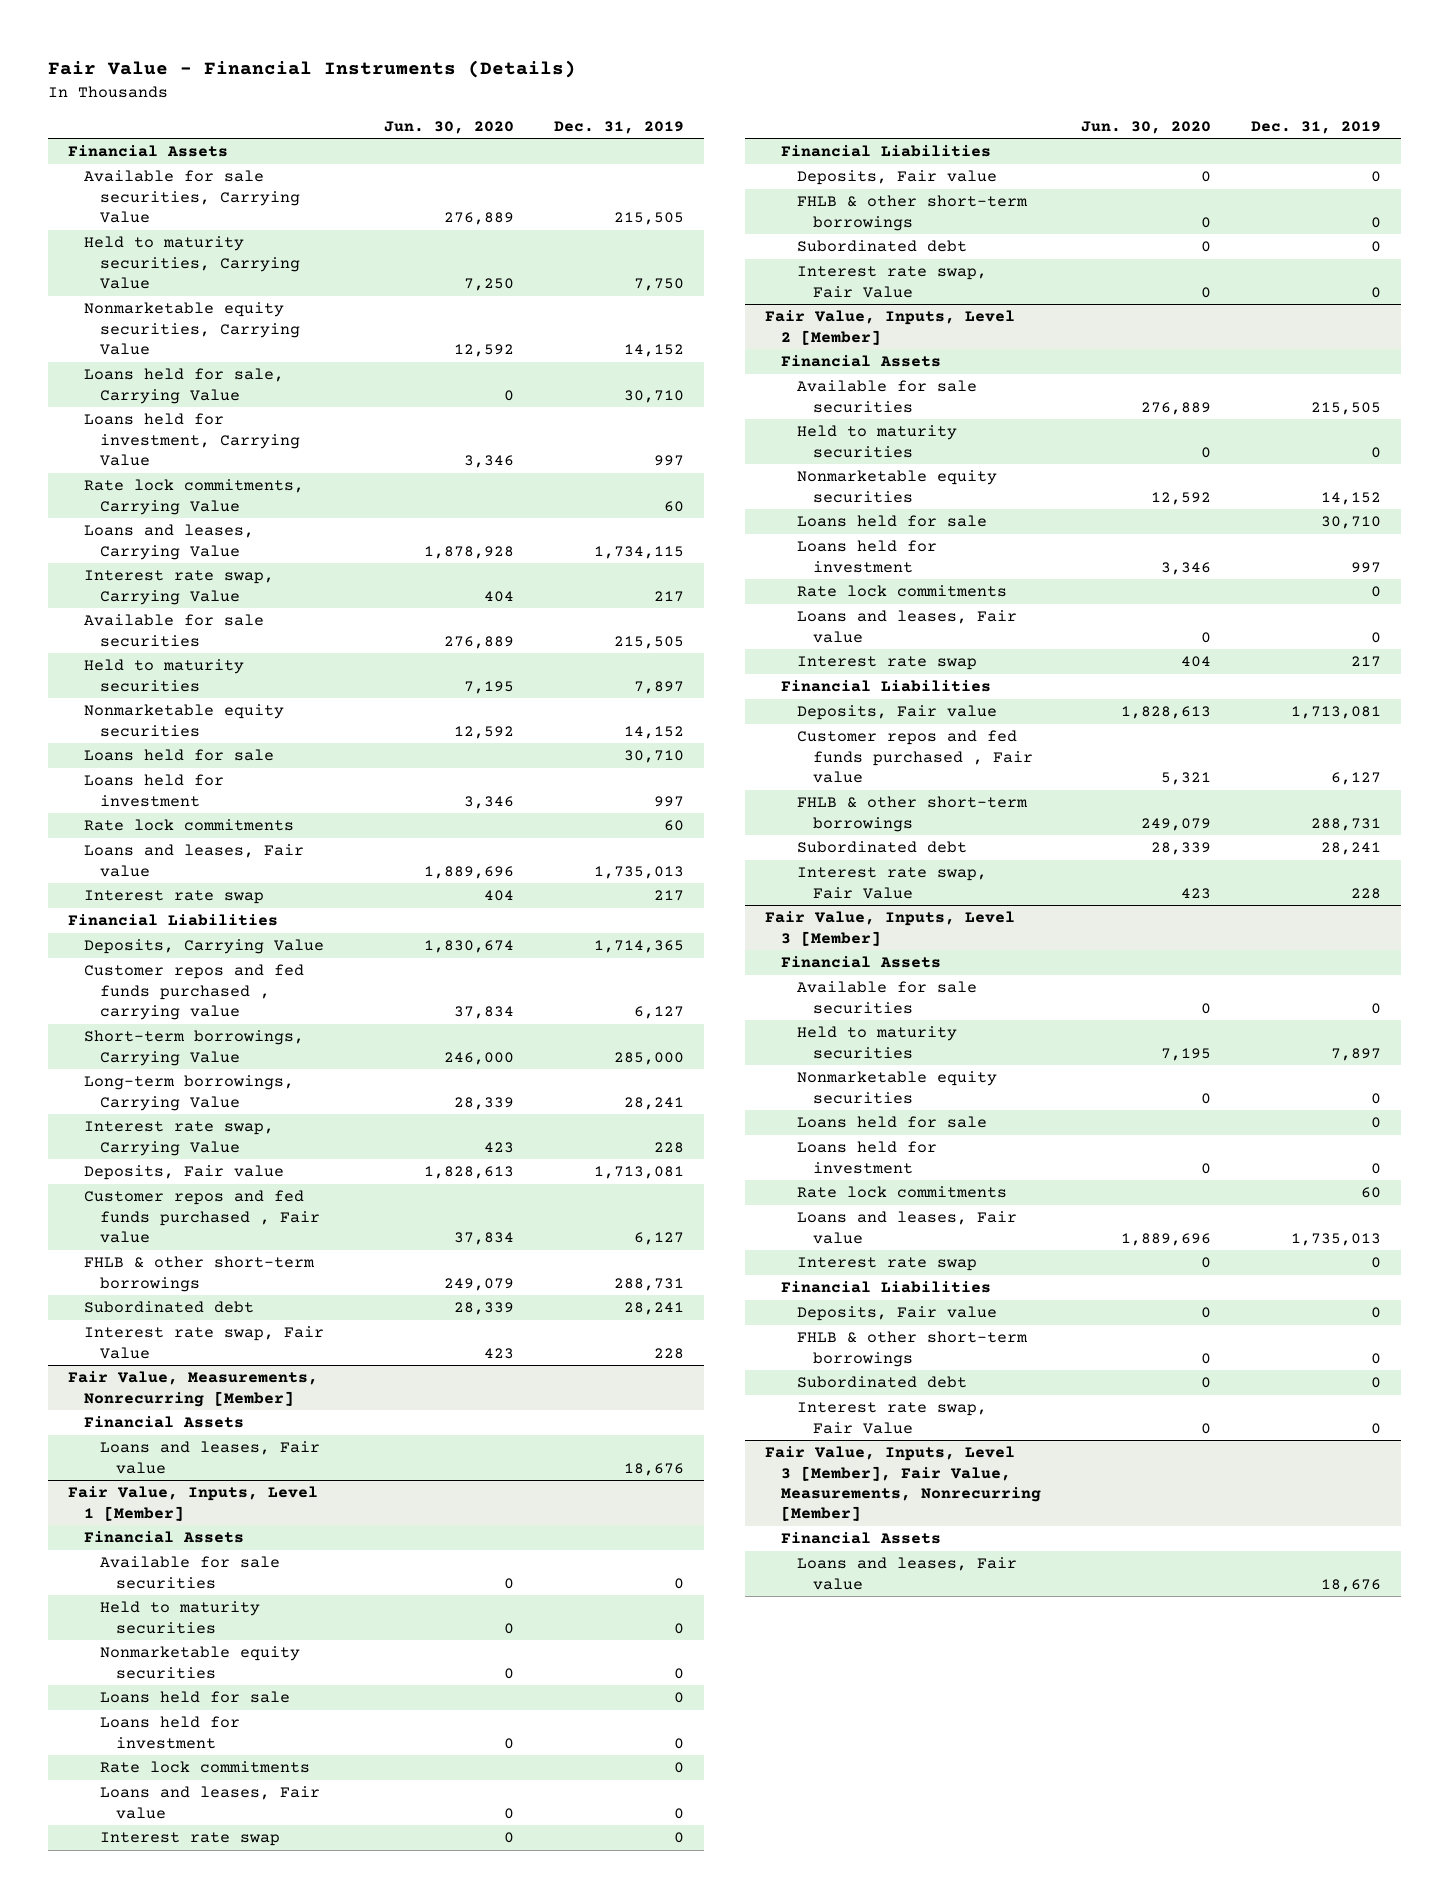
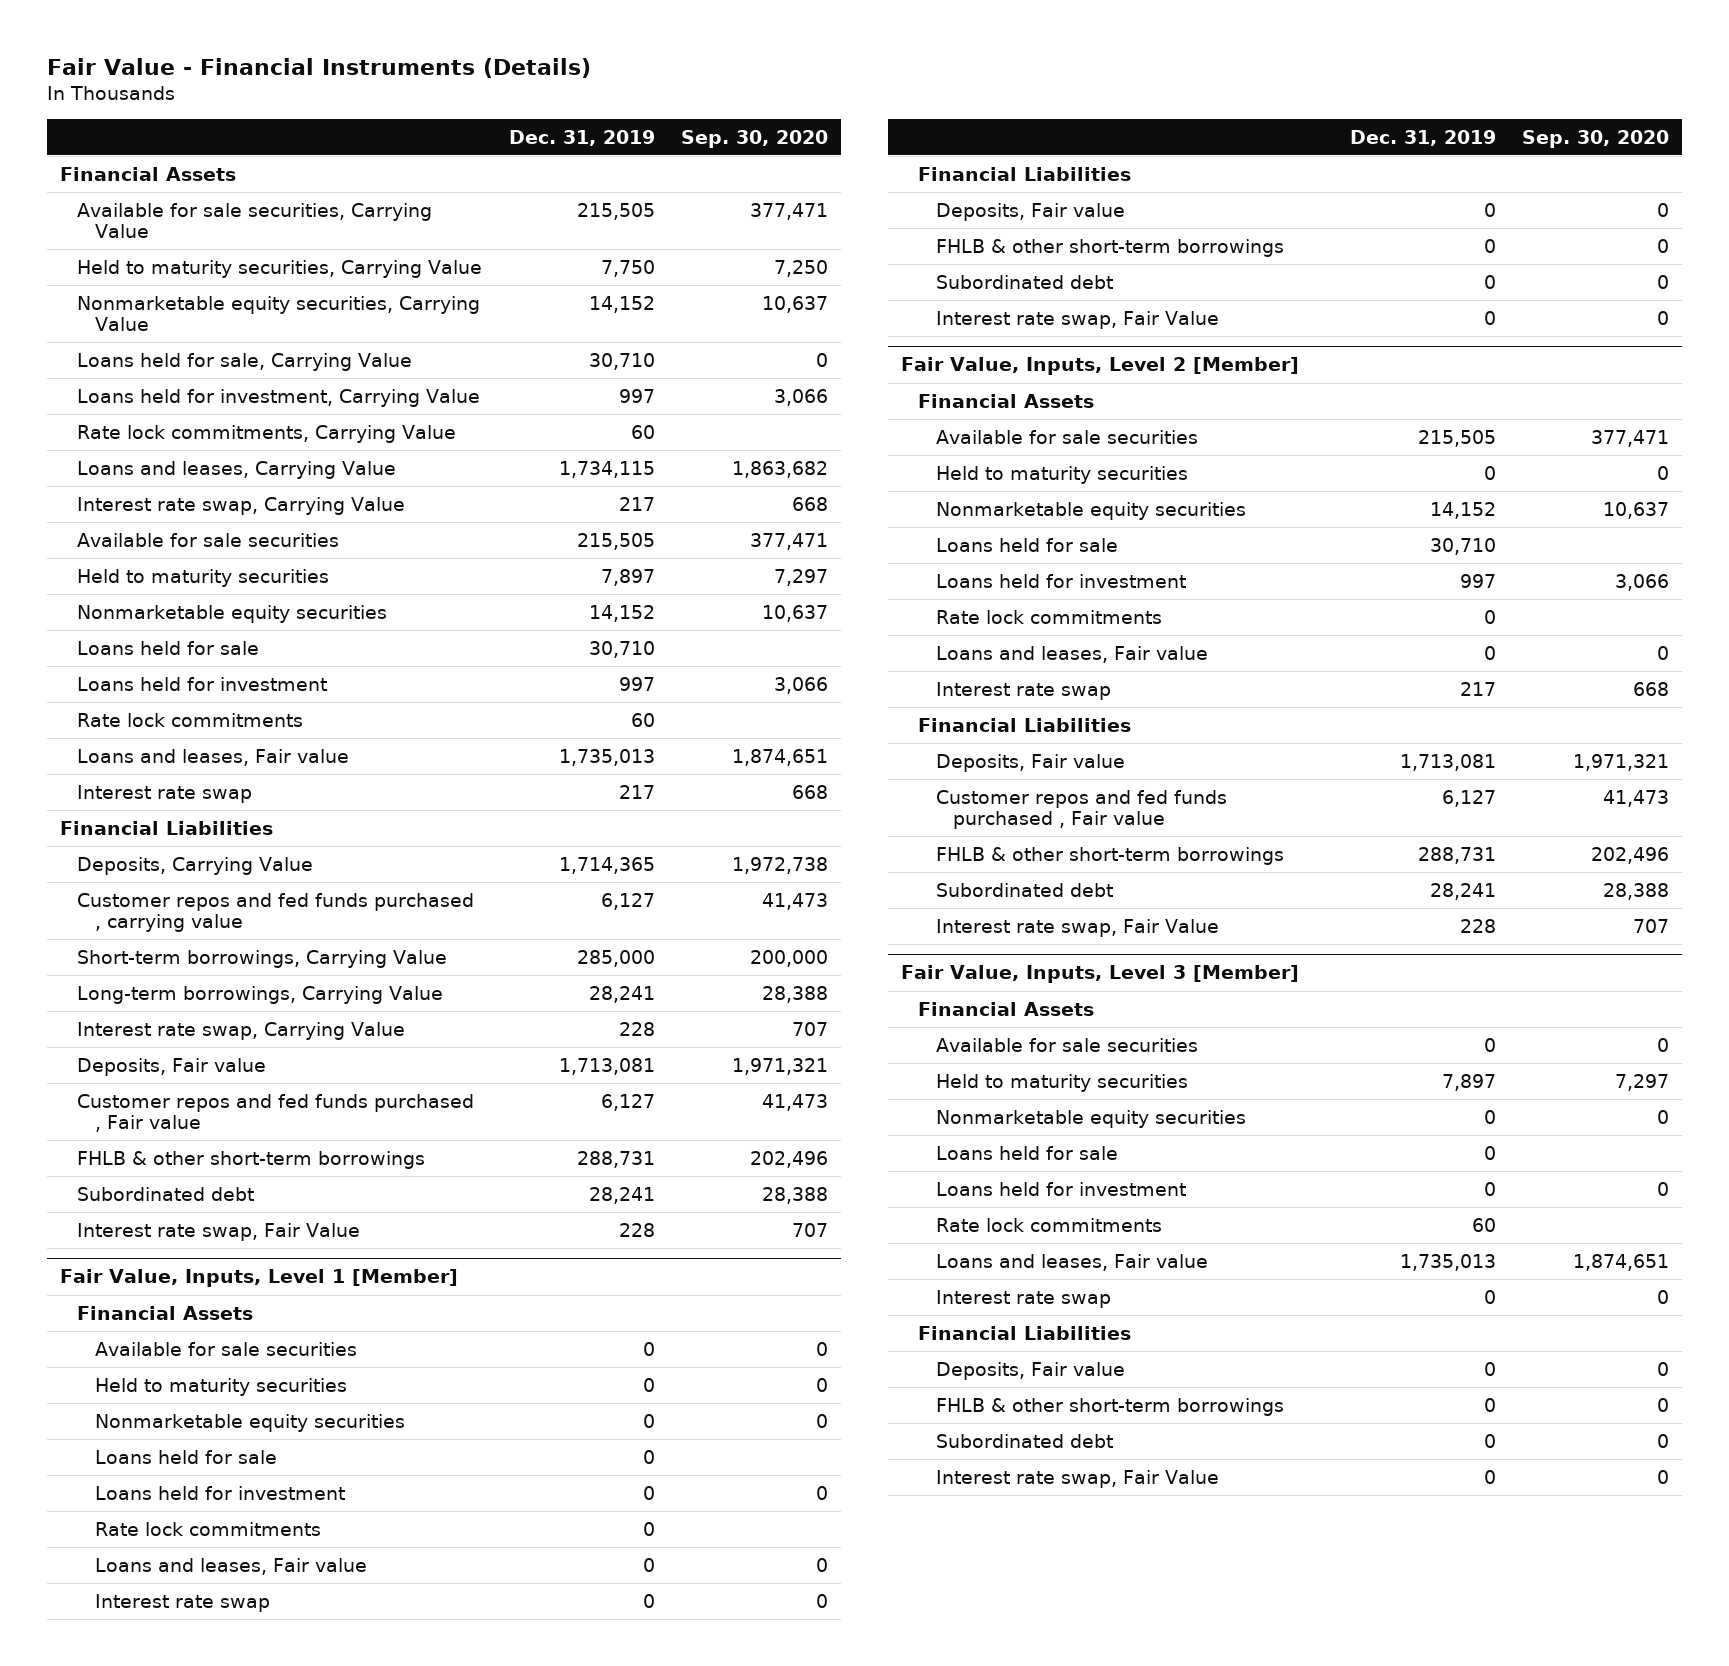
[383,120,514,134] Jun. 30, 2020 -> none
none -> [681,129,829,148] Sep. 30, 2020
[67,1371,318,1407] Fair Value, Measurements, Nonrecurring [Member] -> none
[83,1416,244,1429] Financial Assets -> none
[99,1441,320,1474] Loans and leases, Fair value -> none
[765,1446,1042,1522] Fair Value, Inputs, Level 3 [Member], Fair Value, Measurements, Nonrecurring [Member] -> none
[781,1532,942,1545] Financial Assets -> none
[797,1557,1018,1590] Loans and leases, Fair value -> none

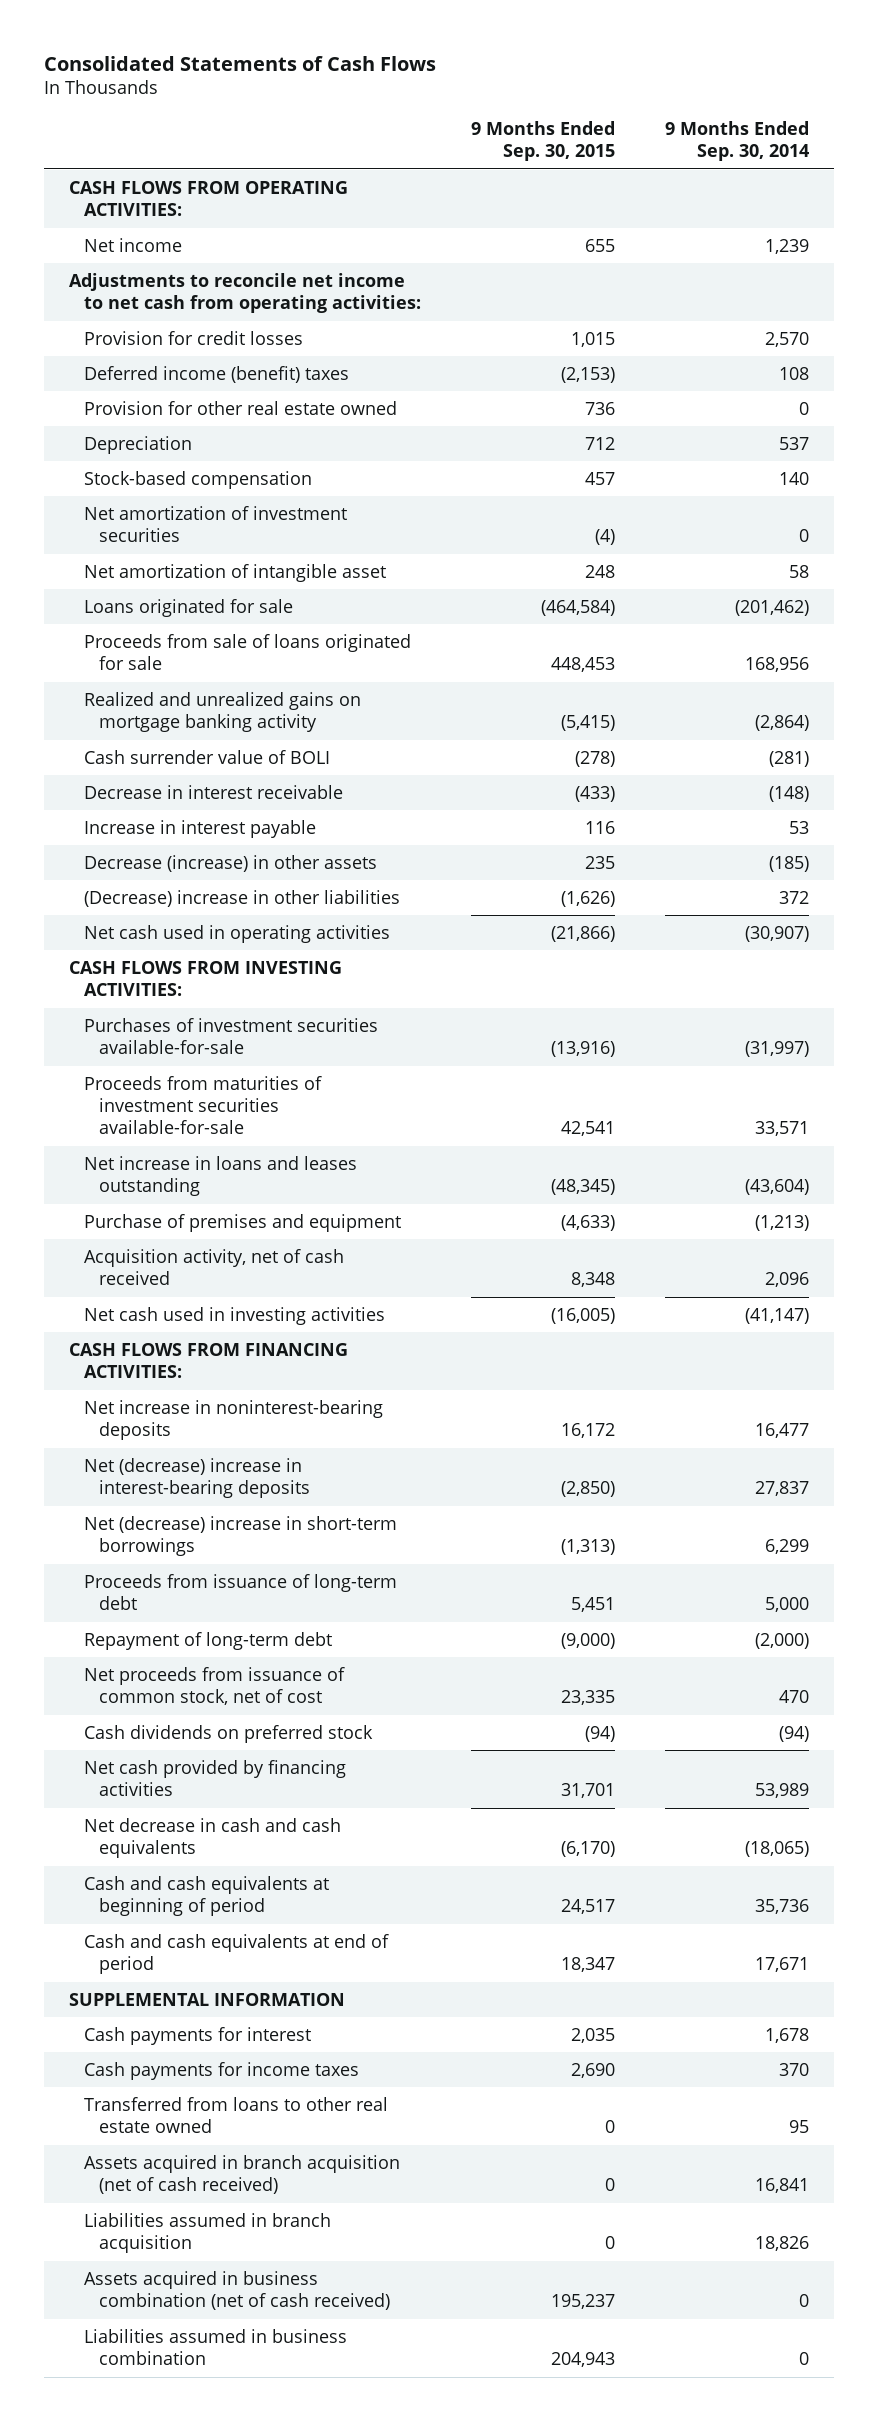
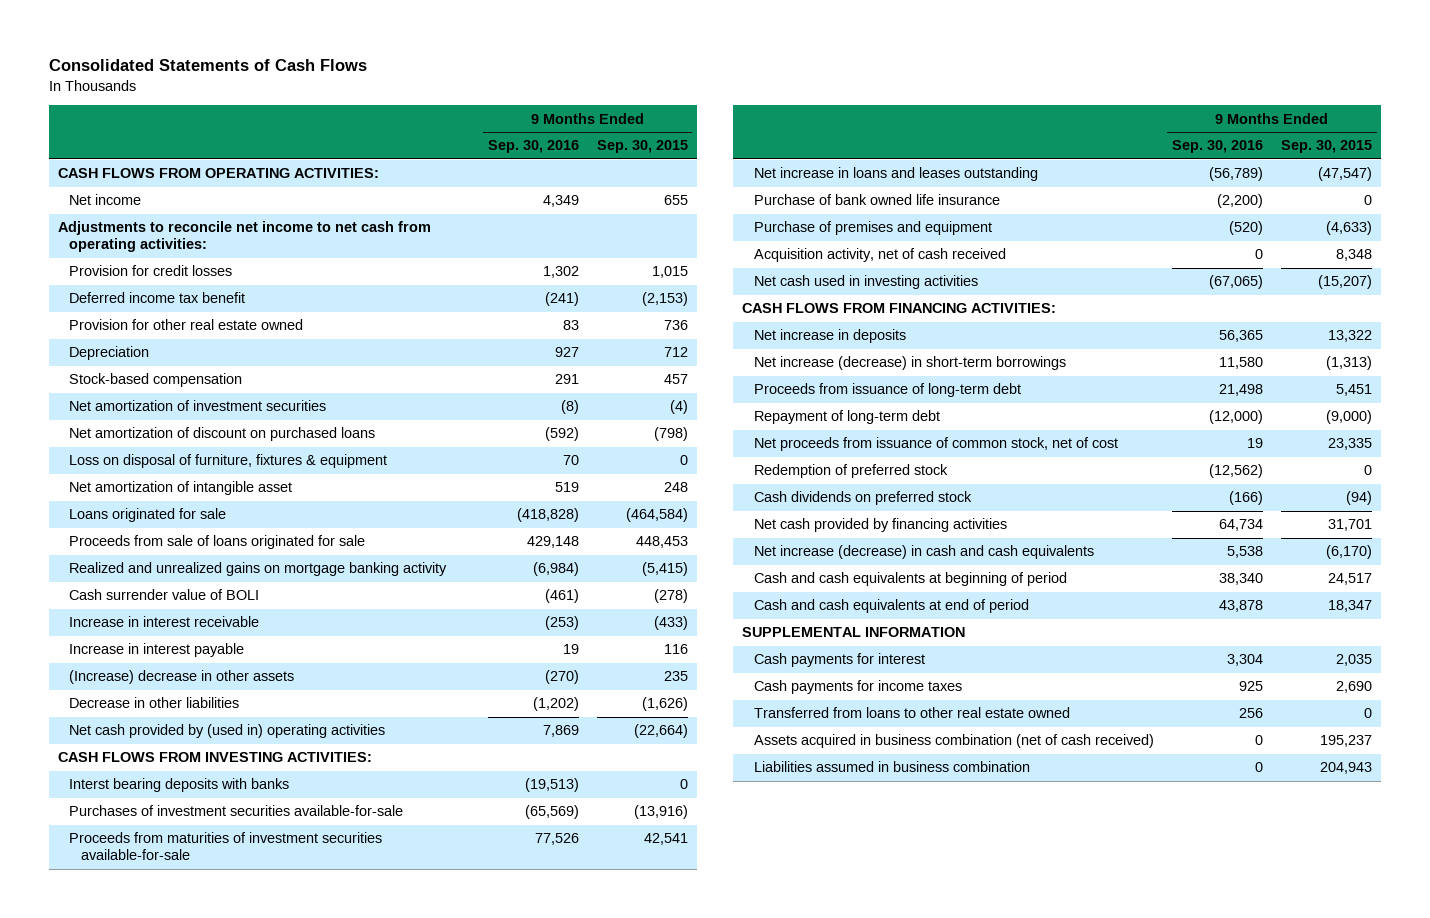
[664,121,809,162] 9 Months Ended Sep. 30, 2014 -> none
none -> [487,140,579,154] Sep. 30, 2016
[83,365,349,383] Deferred income (benefit) taxes -> [69,292,246,304] Deferred income tax benefit
none -> [69,427,376,442] Net amortization of discount on purchased loans
none -> [69,454,388,469] Loss on disposal of furniture, fixtures & equipment
[83,784,343,799] Decrease in interest receivable -> [69,616,260,628] Increase in interest receivable
[83,854,377,872] Decrease (increase) in other assets -> [69,670,295,685] (Increase) decrease in other assets
[83,889,400,907] (Decrease) increase in other liabilities -> [69,697,240,709] Decrease in other liabilities
[83,924,390,943] Net cash used in operating activities -> [69,724,386,739] Net cash provided by (used in) operating activities
[550,925,615,942] (21,866) -> [633,724,688,739] (22,664)
none -> [69,778,290,793] Interst bearing deposits with banks
[550,1178,615,1195] (48,345) -> [1318,167,1373,182] (47,547)
none -> [753,194,1000,206] Purchase of bank owned life insurance
[550,1307,615,1324] (16,005) -> [1318,275,1373,290] (15,207)
[83,1457,310,1498] Net (decrease) increase in interest-bearing deposits -> none
[83,1399,383,1440] Net increase in noninterest-bearing deposits -> [753,329,906,344] Net increase in deposits
[560,1422,615,1438] 16,172 -> [1328,330,1373,343] 13,322
[83,1515,397,1556] Net (decrease) increase in short-term borrowings -> [753,356,1066,371] Net increase (decrease) in short-term borrowings
none -> [753,464,948,479] Redemption of preferred stock
[83,1817,341,1858] Net decrease in cash and cash equivalents -> [753,545,1094,560] Net increase (decrease) in cash and cash equivalents
[83,2154,400,2194] Assets acquired in branch acquisition (net of cash received) -> none
[83,2212,331,2253] Liabilities assumed in branch acquisition -> none

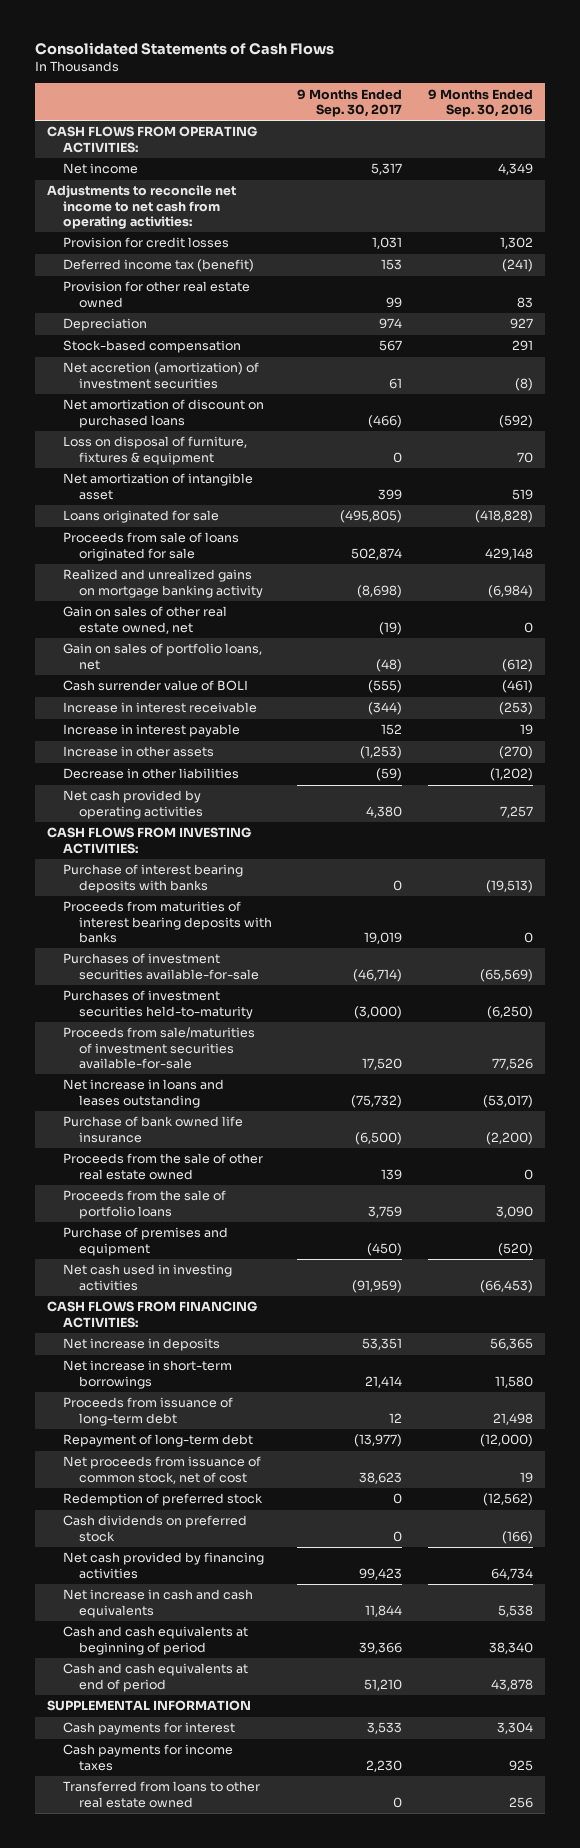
[596,140,688,154] Sep. 30, 2015 -> none
none -> [297,88,403,118] 9 Months Ended Sep. 30, 2017
[69,292,246,304] Deferred income tax benefit -> [63,259,255,273] Deferred income tax (benefit)
[69,400,327,412] Net amortization of investment securities -> [63,362,260,389] Net accretion (amortization) of investment securities
none -> [63,606,228,634] Gain on sales of other real estate owned, net
none -> [63,643,263,670] Gain on sales of portfolio loans, net
[69,670,295,685] (Increase) decrease in other assets -> [63,746,215,758] Increase in other assets
[69,724,386,739] Net cash provided by (used in) operating activities -> [63,790,203,819] Net cash provided by operating activities
[542,725,579,738] 7,869 -> [499,805,533,818] 7,257
[69,778,290,793] Interst bearing deposits with banks -> [63,864,244,893] Purchase of interest bearing deposits with banks
none -> [63,901,272,944] Proceeds from maturities of interest bearing deposits with banks
none -> [63,990,253,1019] Purchases of investment securities held-to-maturity
[69,832,383,861] Proceeds from maturities of investment securities available-for-sale -> [63,1027,256,1070] Proceeds from sale/maturities of investment securities available-for-sale
[1209,167,1264,182] (56,789) -> [482,1094,533,1108] (53,017)
none -> [63,1153,264,1180] Proceeds from the sale of other real estate owned
none -> [63,1190,227,1219] Proceeds from the sale of portfolio loans
[753,248,1006,263] Acquisition activity, net of cash received -> none
[1209,275,1264,290] (67,065) -> [479,1279,533,1293] (66,453)
[753,356,1066,371] Net increase (decrease) in short-term borrowings -> [63,1360,233,1389] Net increase in short-term borrowings
[753,545,1094,560] Net increase (decrease) in cash and cash equivalents -> [63,1589,254,1618] Net increase in cash and cash equivalents
[753,734,1154,749] Assets acquired in business combination (net of cash received) -> none
[753,761,1030,773] Liabilities assumed in business combination -> none

